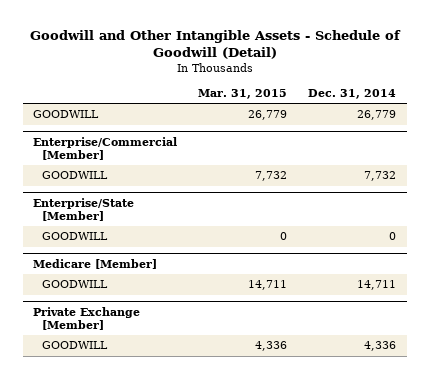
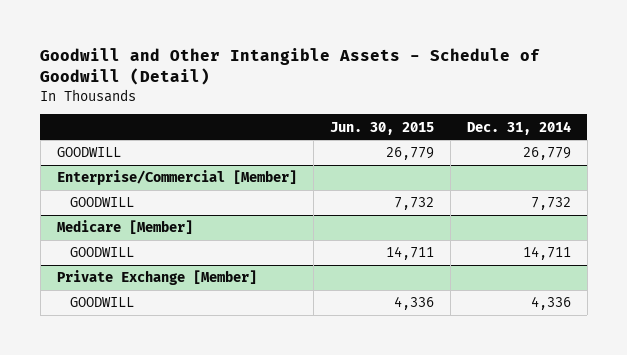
[198,88,288,99] Mar. 31, 2015 -> none
none -> [329,121,434,135] Jun. 30, 2015
[33,197,135,222] Enterprise/State [Member] -> none
[41,232,108,241] GOODWILL -> none

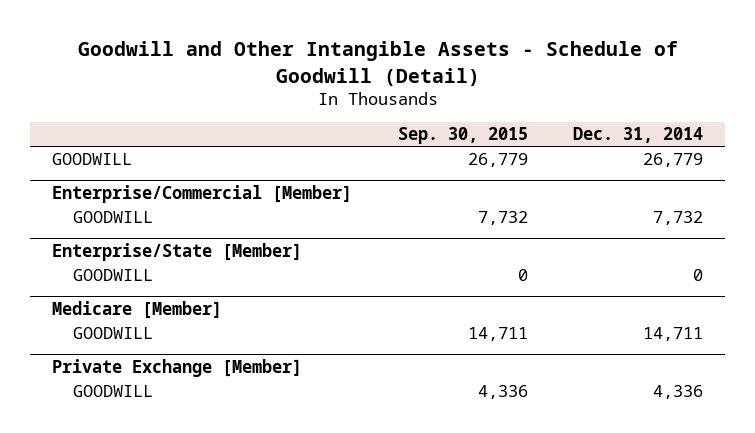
[329,121,434,135] Jun. 30, 2015 -> none
none -> [397,127,528,145] Sep. 30, 2015
none -> [52,242,303,261] Enterprise/State [Member]
none -> [73,269,154,282] GOODWILL

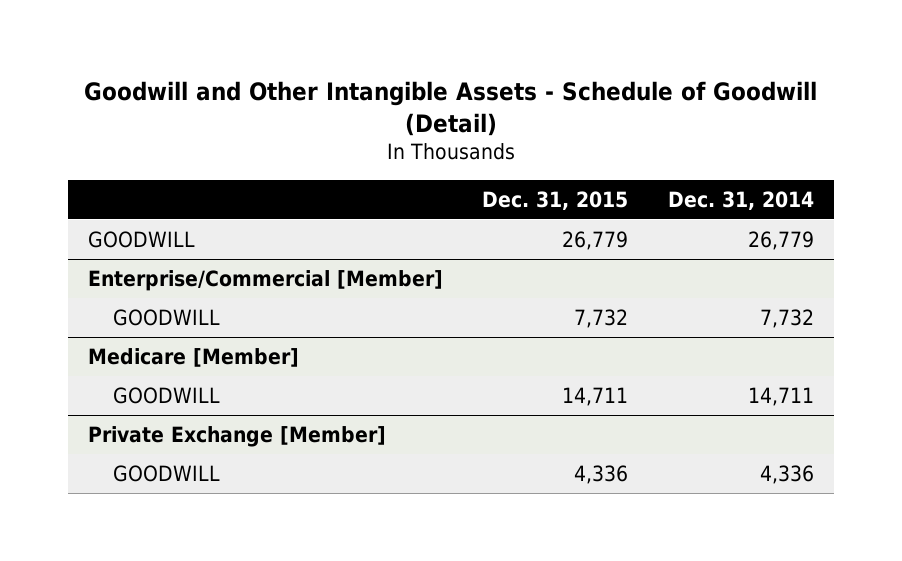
[397,127,528,145] Sep. 30, 2015 -> none
none -> [482,190,629,210] Dec. 31, 2015
[52,242,303,261] Enterprise/State [Member] -> none
[73,269,154,282] GOODWILL -> none

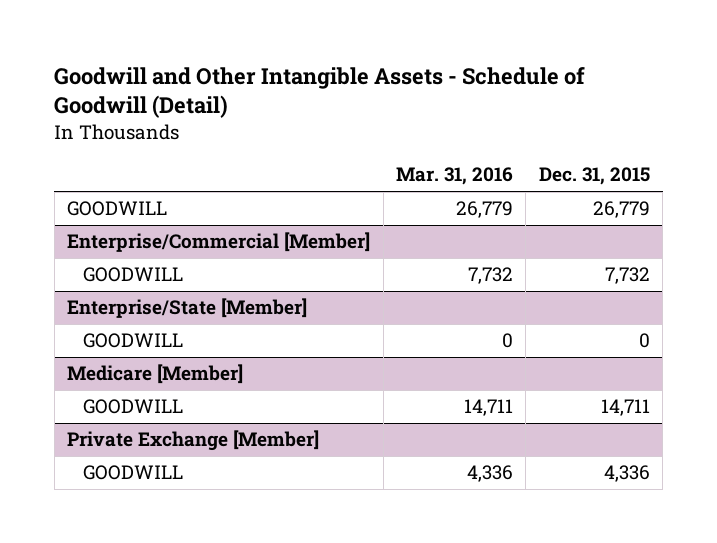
[667,190,814,210] Dec. 31, 2014 -> none
none -> [395,167,513,186] Mar. 31, 2016
none -> [67,298,308,319] Enterprise/State [Member]
none -> [83,333,184,349] GOODWILL

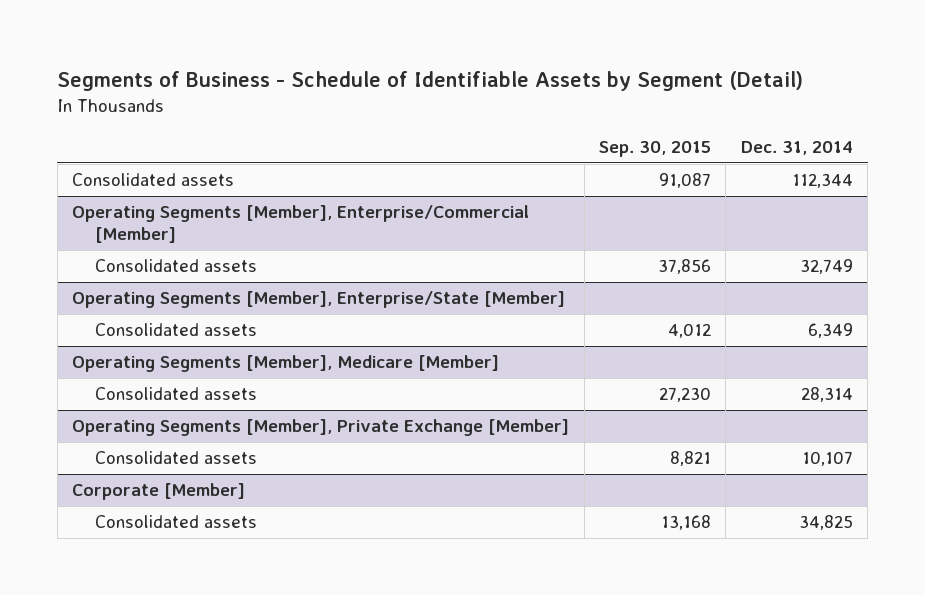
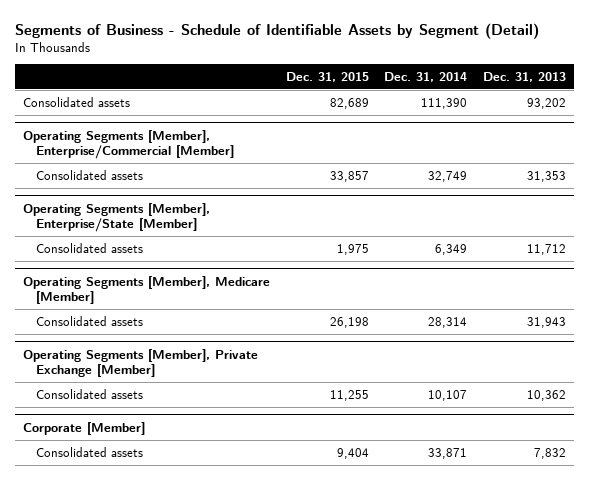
[598,140,711,157] Sep. 30, 2015 -> none
none -> [285,71,369,82] Dec. 31, 2015
none -> [483,71,567,82] Dec. 31, 2013
[791,173,853,189] 112,344 -> [421,97,468,109] 111,390
[798,515,853,531] 34,825 -> [428,447,468,459] 33,871

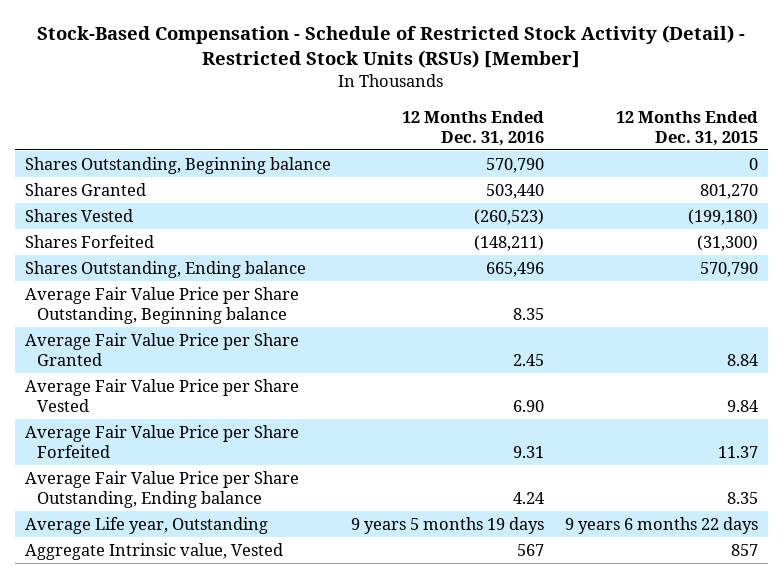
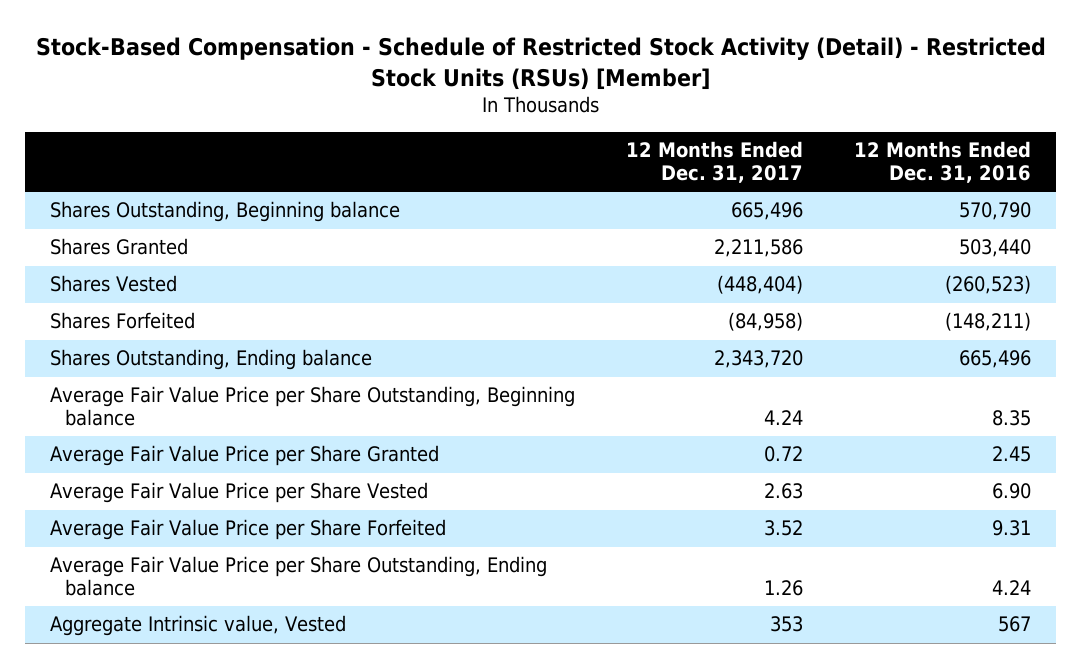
[615,110,758,146] 12 Months Ended Dec. 31, 2015 -> none
none -> [625,141,803,184] 12 Months Ended Dec. 31, 2017
[24,517,268,535] Average Life year, Outstanding -> none

